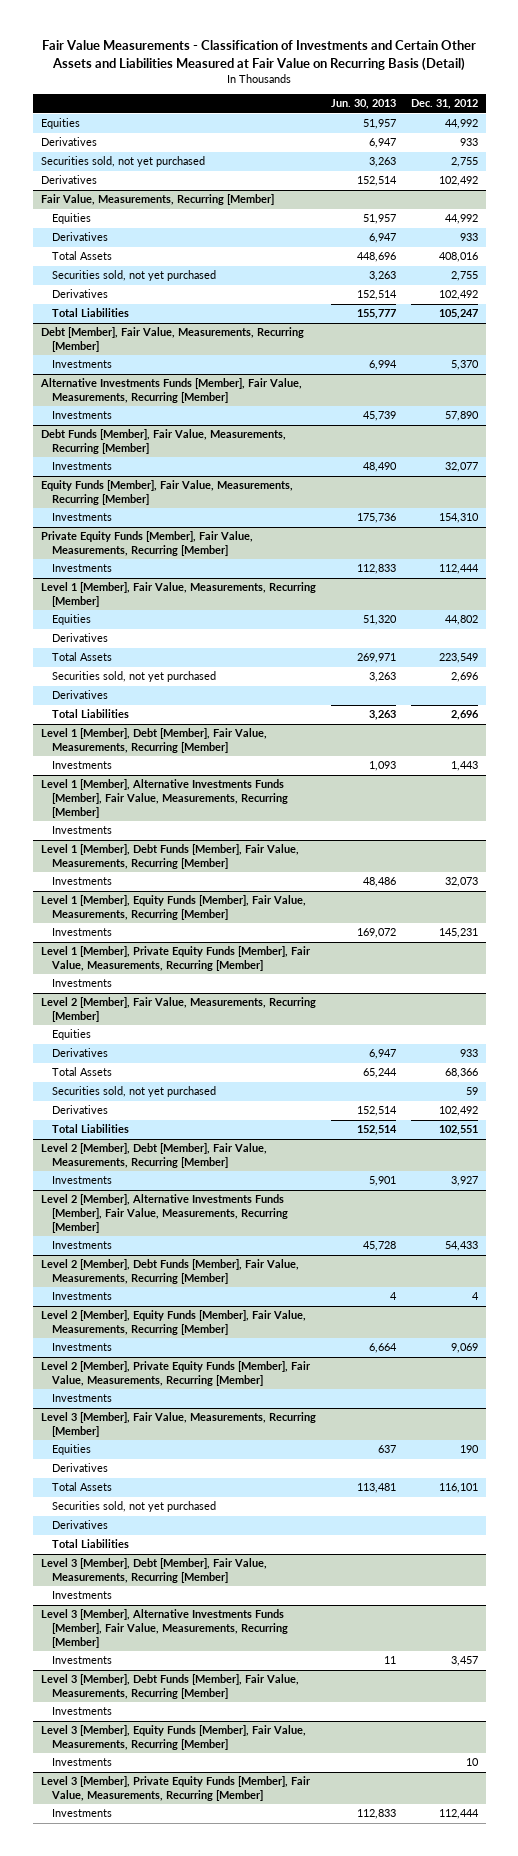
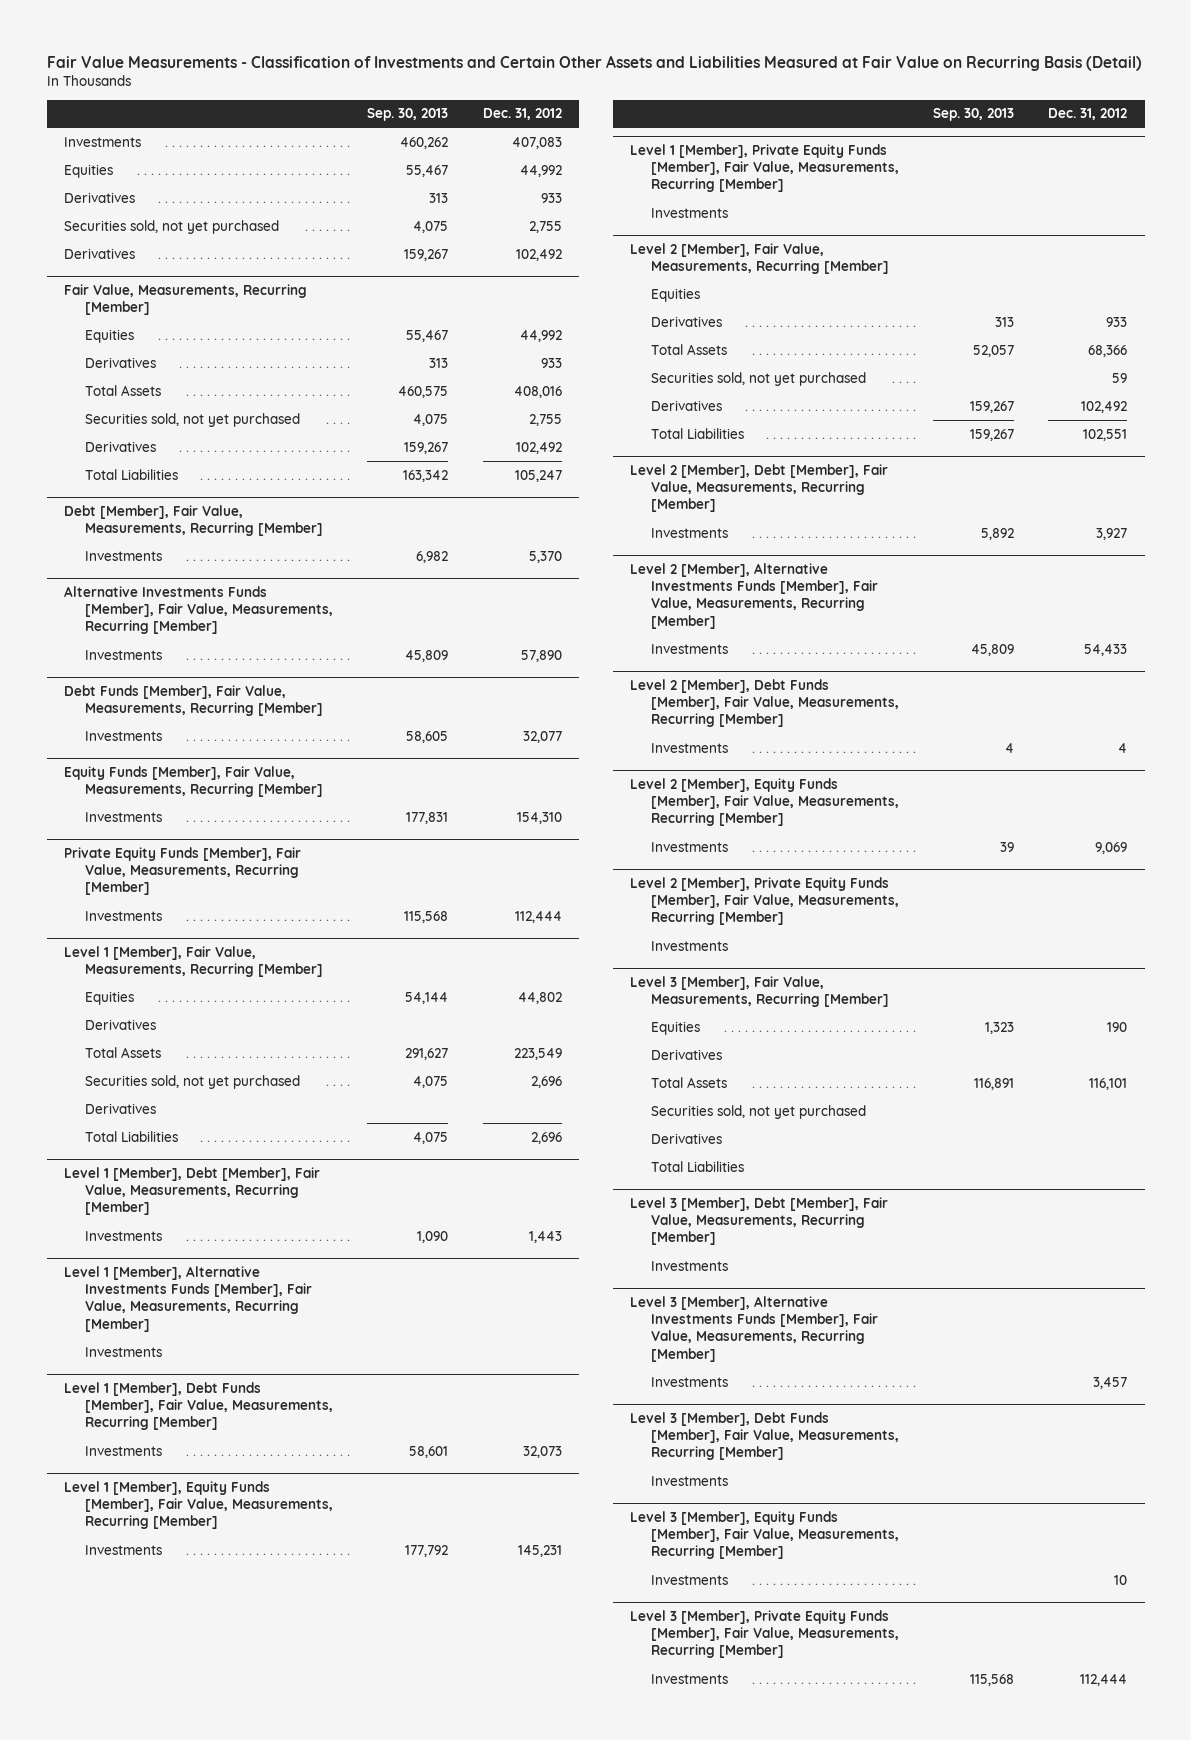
[330,99,396,110] Jun. 30, 2013 -> none
none -> [367,108,449,122] Sep. 30, 2013
none -> [63,136,141,147] Investments

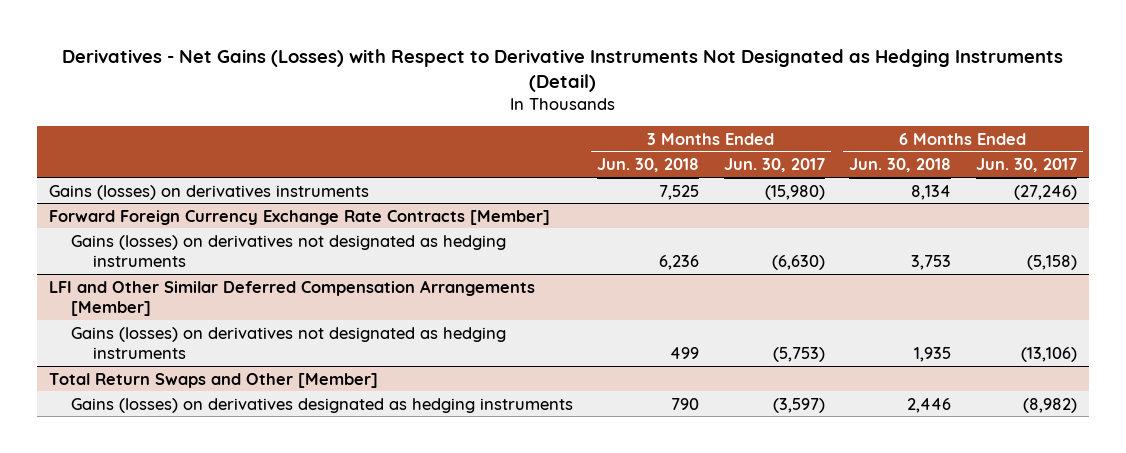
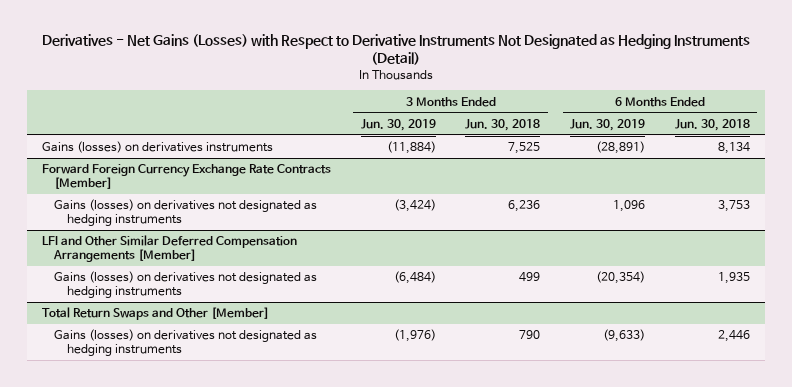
[723,158,825,173] Jun. 30, 2017 -> none
[975,158,1077,173] Jun. 30, 2017 -> none
none -> [360,118,436,131] Jun. 30, 2019
none -> [570,118,646,131] Jun. 30, 2019
[71,397,574,413] Gains (losses) on derivatives designated as hedging instruments -> [54,329,318,357] Gains (losses) on derivatives not designated as hedging instruments

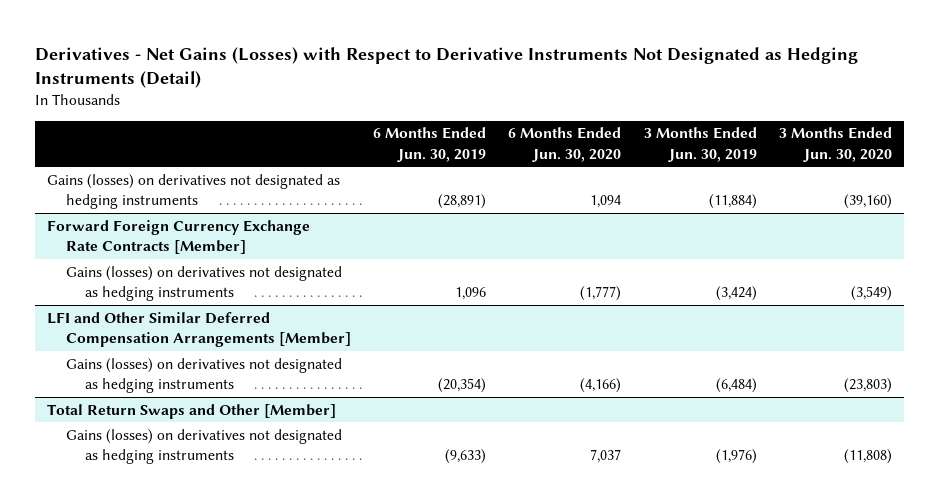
[465,118,541,131] Jun. 30, 2018 -> none
[674,118,750,131] Jun. 30, 2018 -> none
none -> [508,127,622,162] 6 Months Ended Jun. 30, 2020
none -> [779,127,893,162] 3 Months Ended Jun. 30, 2020
[42,141,274,154] Gains (losses) on derivatives instruments -> [46,173,340,210] Gains (losses) on derivatives not designated as hedging instruments

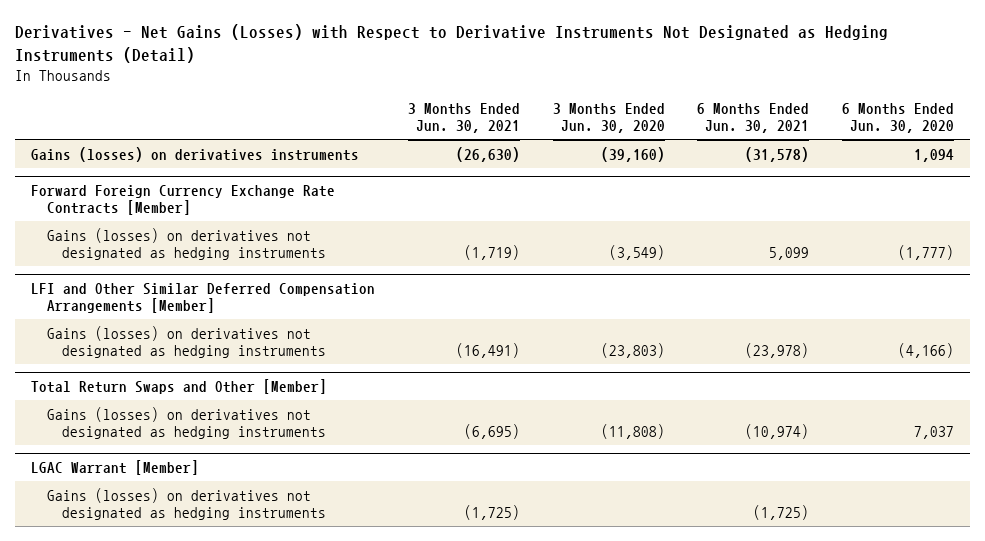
[373,127,487,162] 6 Months Ended Jun. 30, 2019 -> none
[643,127,757,162] 3 Months Ended Jun. 30, 2019 -> none
none -> [407,102,520,133] 3 Months Ended Jun. 30, 2021
none -> [697,102,810,133] 6 Months Ended Jun. 30, 2021
[46,173,340,210] Gains (losses) on derivatives not designated as hedging instruments -> [31,146,360,162] Gains (losses) on derivatives instruments
none -> [31,460,200,476] LGAC Warrant [Member]
none -> [46,487,327,520] Gains (losses) on derivatives not designated as hedging instruments

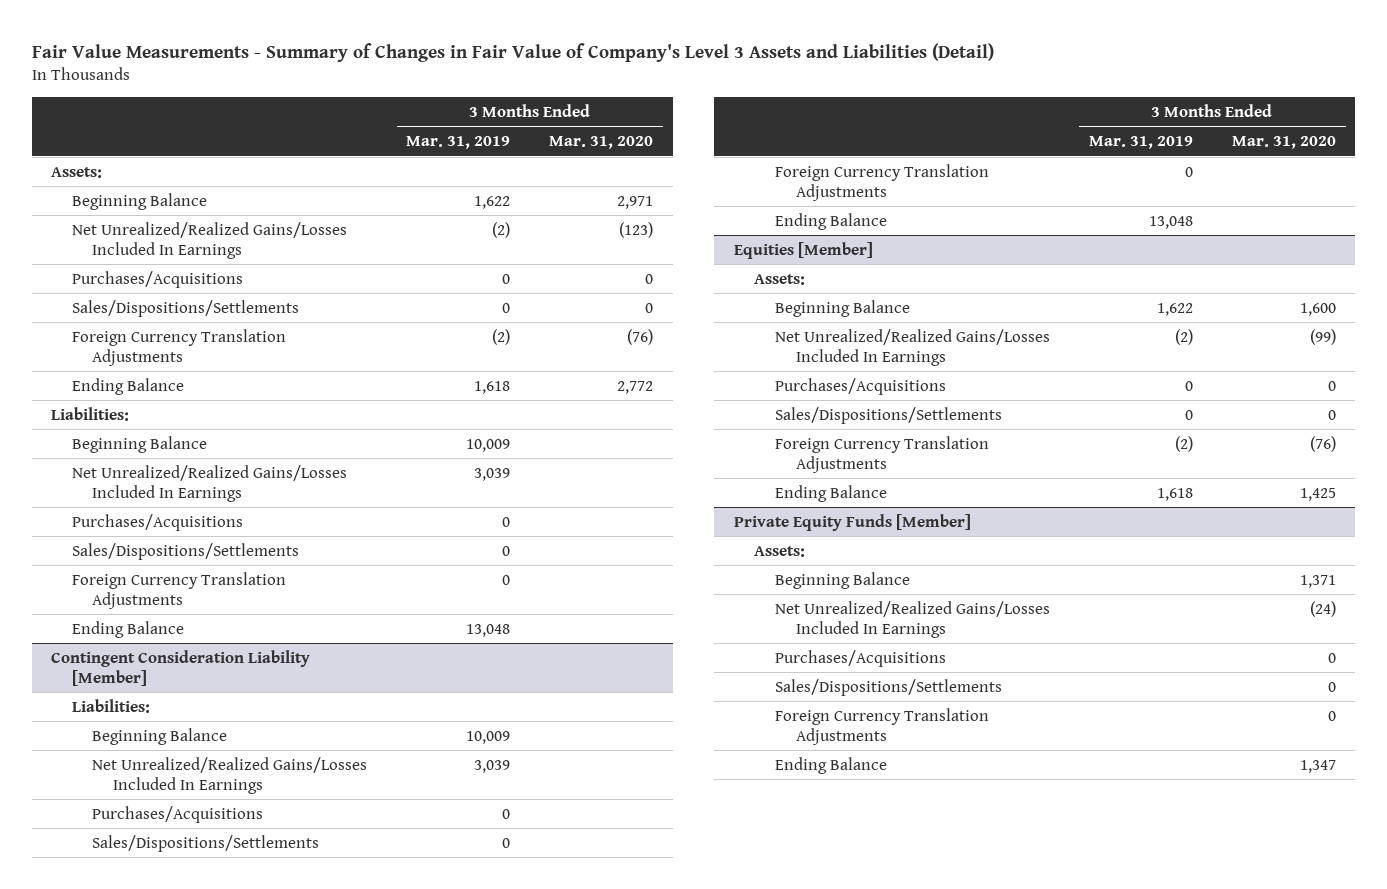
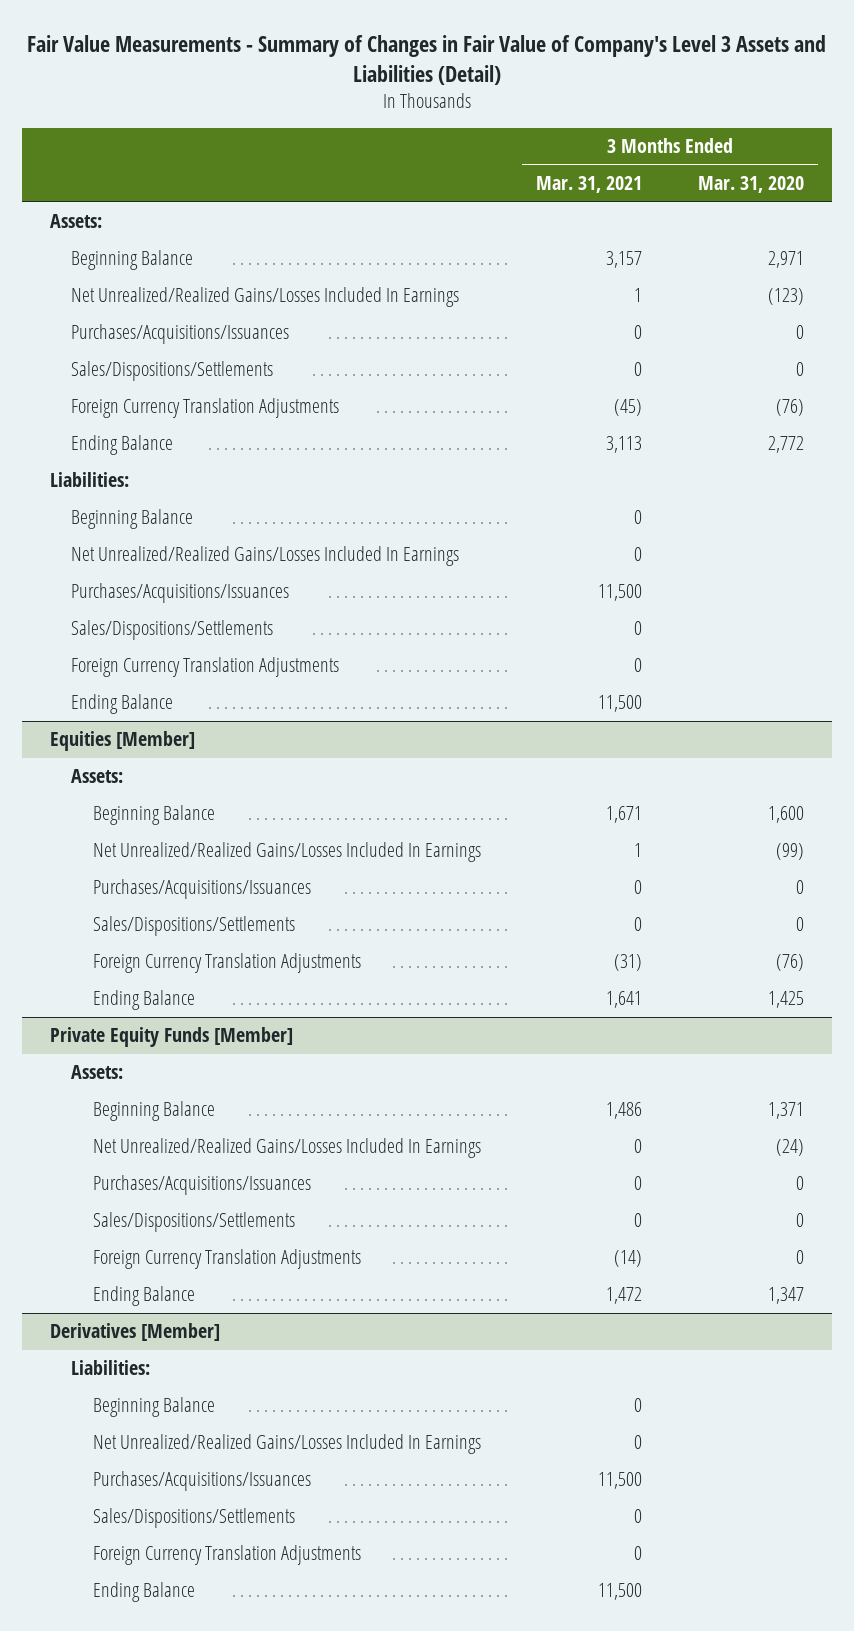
[406,136,511,150] Mar. 31, 2019 -> none
none -> [536,176,643,194] Mar. 31, 2021
[71,270,243,288] Purchases/Acquisitions -> [71,324,290,345] Purchases/Acquisitions/Issuances
[71,542,299,560] Sales/Dispositions/Settlements -> none
[71,571,286,609] Foreign Currency Translation Adjustments -> none
[71,620,184,638] Ending Balance -> none
[51,649,311,686] Contingent Consideration Liability [Member] -> none
[71,698,150,713] Liabilities: -> none
[92,727,228,745] Beginning Balance -> none
[92,756,368,794] Net Unrealized/Realized Gains/Losses Included In Earnings -> none
[92,805,264,823] Purchases/Acquisitions -> none
[71,513,243,531] Purchases/Acquisitions -> [71,583,290,604] Purchases/Acquisitions/Issuances
[775,377,947,395] Purchases/Acquisitions -> [92,879,311,900] Purchases/Acquisitions/Issuances
[775,649,947,667] Purchases/Acquisitions -> [92,1175,311,1196] Purchases/Acquisitions/Issuances
none -> [50,1323,221,1342] Derivatives [Member]
none -> [71,1360,151,1376] Liabilities:
none -> [92,1397,215,1418] Beginning Balance
none -> [92,1434,481,1455] Net Unrealized/Realized Gains/Losses Included In Earnings
none -> [92,1471,311,1492] Purchases/Acquisitions/Issuances
none -> [92,1508,295,1529] Sales/Dispositions/Settlements
none -> [92,1545,361,1566] Foreign Currency Translation Adjustments
none -> [92,1582,195,1603] Ending Balance

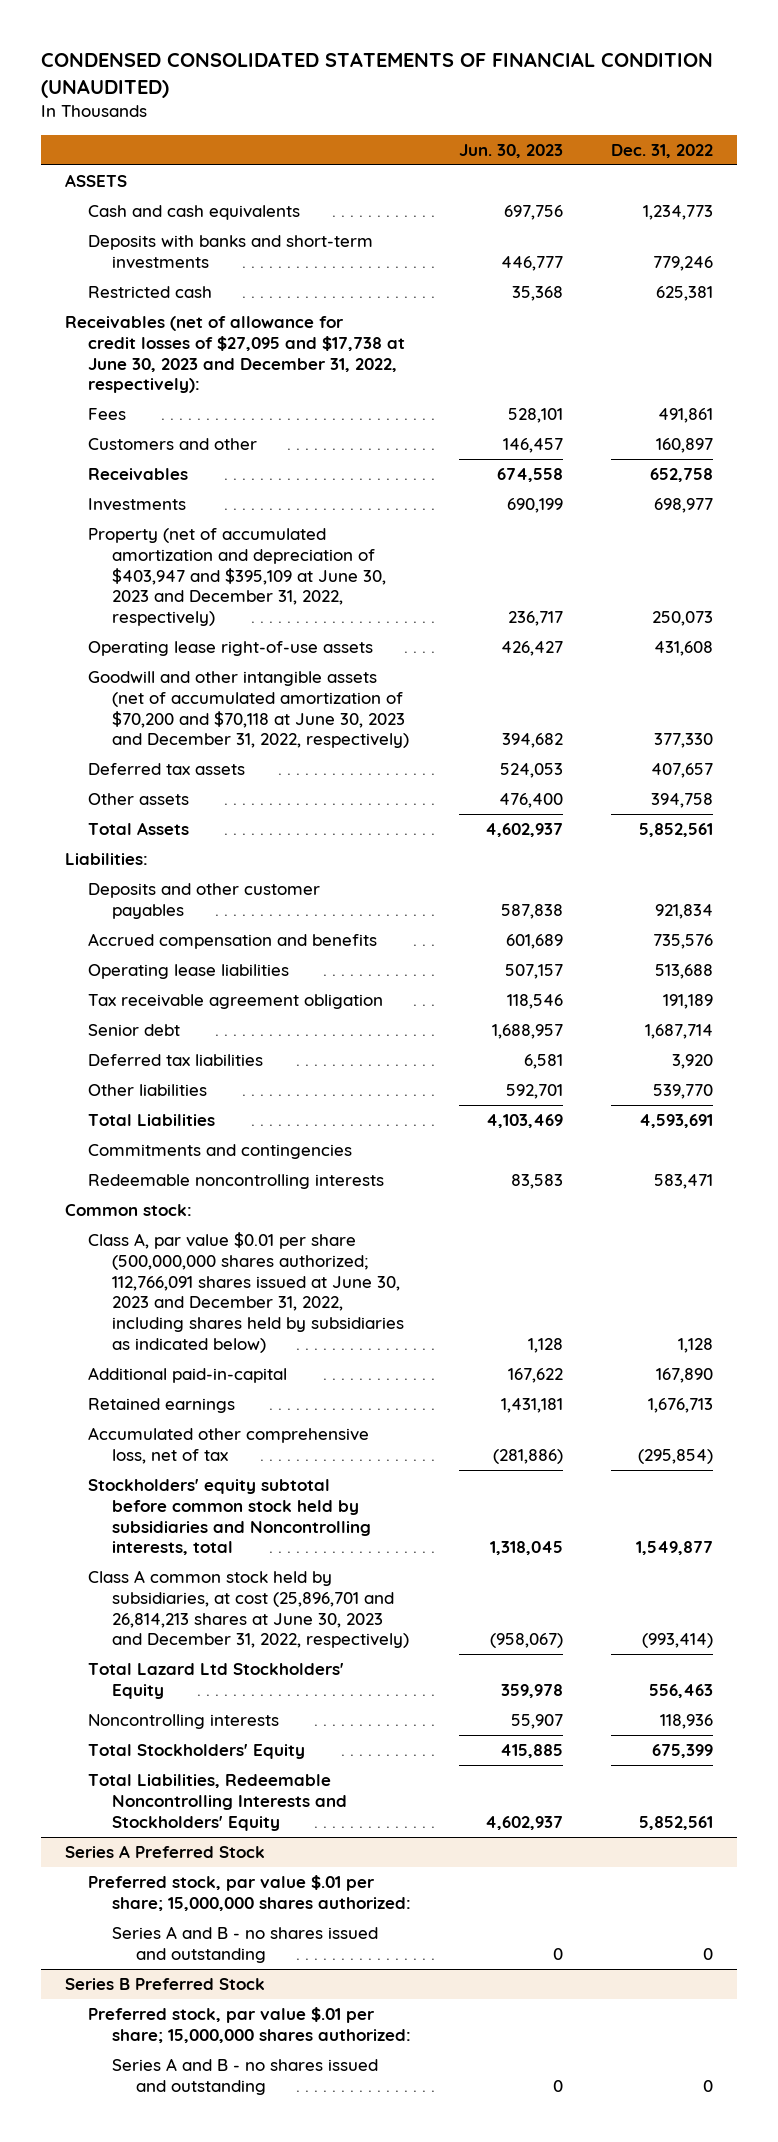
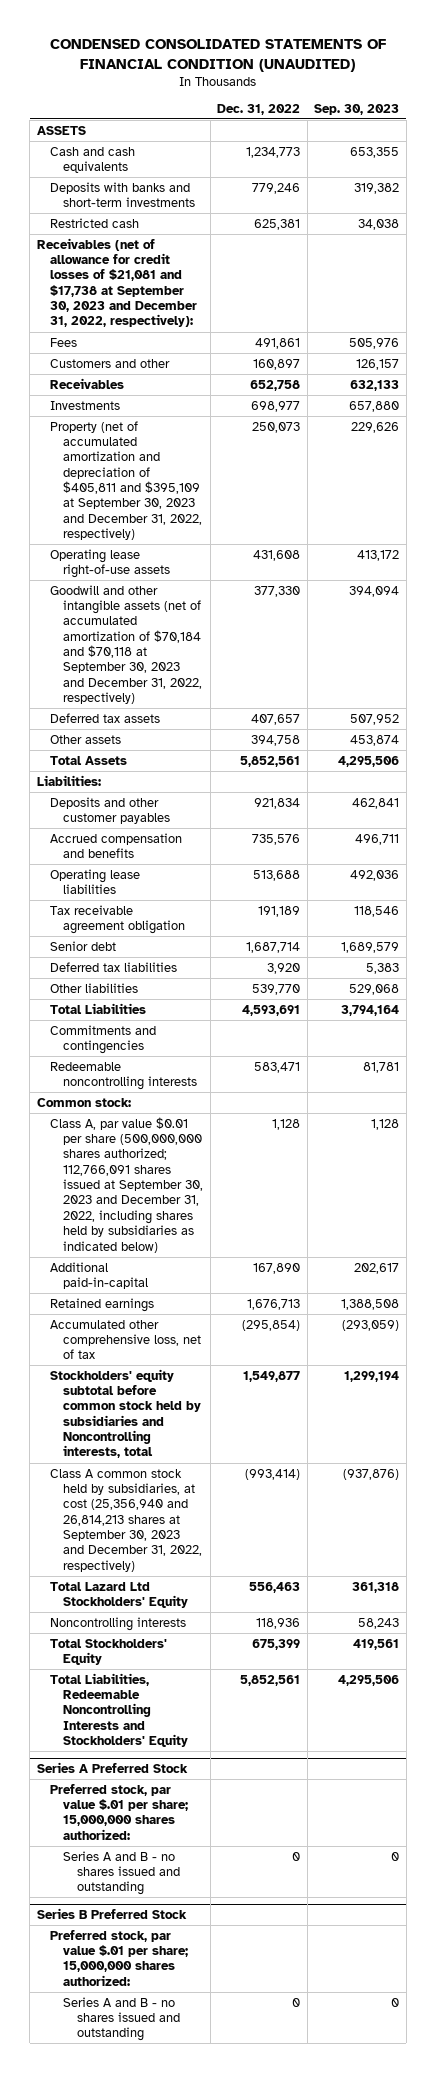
[459,143,564,158] Jun. 30, 2023 -> none
none -> [314,103,400,115] Sep. 30, 2023
[64,316,406,394] Receivables (net of allowance for credit losses of $27,095 and $17,738 at June 30, 2023 and December 31, 2022, respectively): -> [36,237,198,328] Receivables (net of allowance for credit losses of $21,081 and $17,738 at September 30, 2023 and December 31, 2022, respectively):
[88,528,387,627] Property (net of accumulated amortization and depreciation of $403,947 and $395,109 at June 30, 2023 and December 31, 2022, respectively) -> [50,420,203,541] Property (net of accumulated amortization and depreciation of $405,811 and $395,109 at September 30, 2023 and December 31, 2022, respectively)
[88,671,410,749] Goodwill and other intangible assets (net of accumulated amortization of $70,200 and $70,118 at June 30, 2023 and December 31, 2022, respectively) -> [50,584,203,705] Goodwill and other intangible assets (net of accumulated amortization of $70,184 and $70,118 at September 30, 2023 and December 31, 2022, respectively)
[88,1232,405,1353] Class A, par value $0.01 per share (500,000,000 shares authorized; 112,766,091 shares issued at June 30, 2023 and December 31, 2022, including shares held by subsidiaries as indicated below) -> [50,1116,204,1253] Class A, par value $0.01 per share (500,000,000 shares authorized; 112,766,091 shares issued at September 30, 2023 and December 31, 2022, including shares held by subsidiaries as indicated below)
[88,1570,410,1649] Class A common stock held by subsidiaries, at cost (25,896,701 and 26,814,213 shares at June 30, 2023 and December 31, 2022, respectively) -> [50,1468,203,1572] Class A common stock held by subsidiaries, at cost (25,356,940 and 26,814,213 shares at September 30, 2023 and December 31, 2022, respectively)

